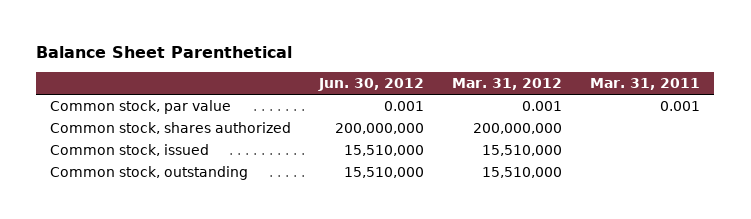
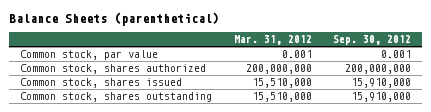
[36,46,293,59] Balance Sheet Parenthetical -> [9,12,220,27] Balance Sheets (parenthetical)
[318,78,425,92] Jun. 30, 2012 -> none
[590,78,701,91] Mar. 31, 2011 -> none
none -> [333,35,412,46] Sep. 30, 2012
[50,143,210,156] Common stock, issued -> [20,78,183,89] Common stock, shares issued
[50,165,249,180] Common stock, outstanding -> [20,92,213,103] Common stock, shares outstanding

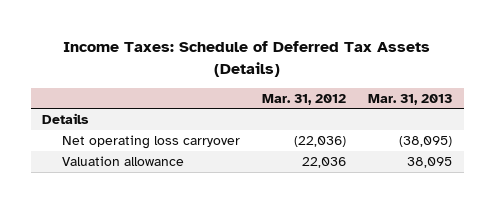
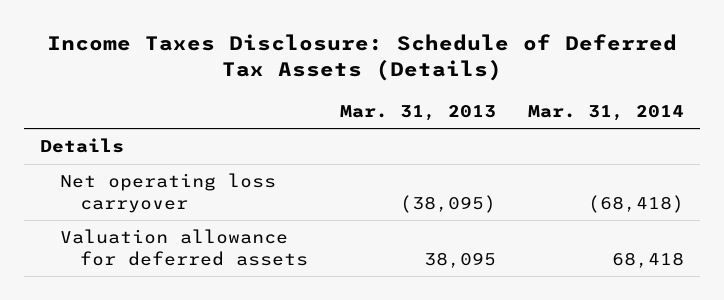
[63,41,431,77] Income Taxes: Schedule of Deferred Tax Assets (Details) -> [46,34,677,82] Income Taxes Disclosure: Schedule of Deferred Tax Assets (Details)
[262,93,347,105] Mar. 31, 2012 -> none
none -> [527,104,684,121] Mar. 31, 2014
[61,156,184,167] Valuation allowance -> [59,229,308,266] Valuation allowance for deferred assets

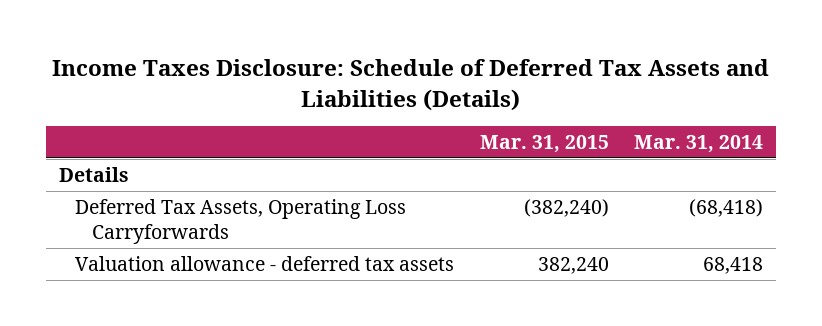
[46,34,677,82] Income Taxes Disclosure: Schedule of Deferred Tax Assets (Details) -> [51,59,769,111] Income Taxes Disclosure: Schedule of Deferred Tax Assets and Liabilities (Details)
[339,104,496,121] Mar. 31, 2013 -> none
none -> [479,135,609,154] Mar. 31, 2015
[59,173,276,213] Net operating loss carryover -> [75,198,407,244] Deferred Tax Assets, Operating Loss Carryforwards
[59,229,308,266] Valuation allowance for deferred assets -> [75,255,455,271] Valuation allowance - deferred tax assets

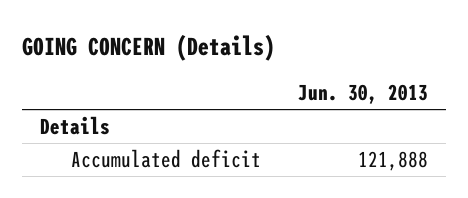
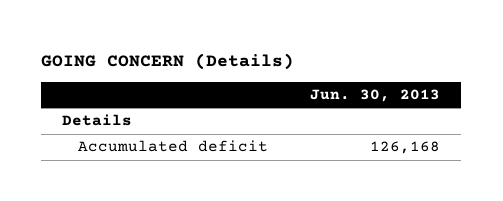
[357,151,428,172] 121,888 -> [370,141,441,155] 126,168

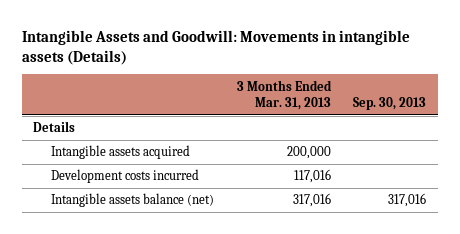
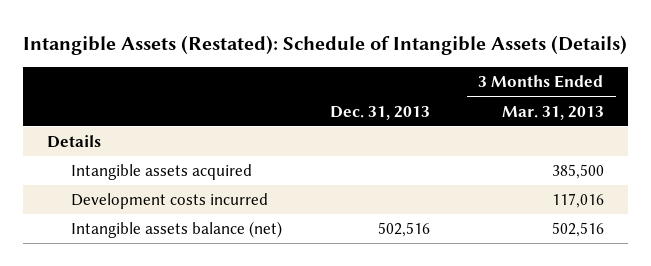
[22,29,411,65] Intangible Assets and Goodwill: Movements in intangible assets (Details) -> [23,34,628,55] Intangible Assets (Restated): Schedule of Intangible Assets (Details)
[353,97,427,111] Sep. 30, 2013 -> none
none -> [330,105,431,120] Dec. 31, 2013
[286,146,331,160] 200,000 -> [551,164,604,180] 385,500
[292,193,331,208] 317,016 -> [551,222,604,238] 502,516

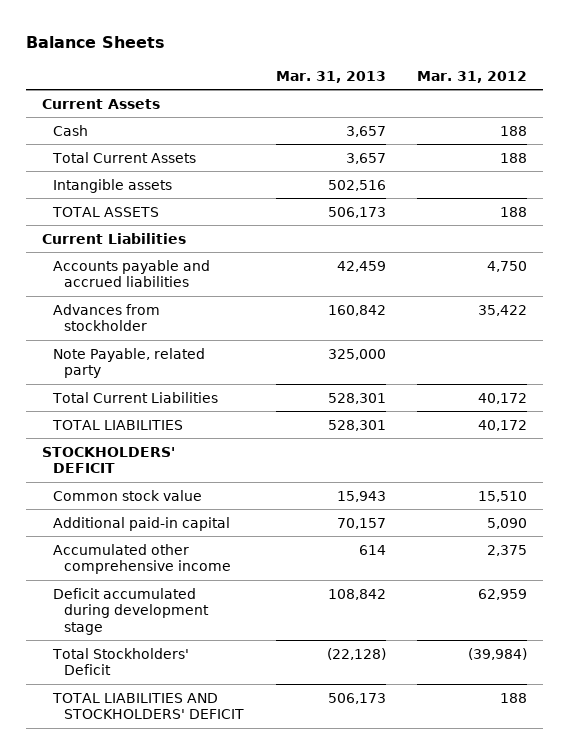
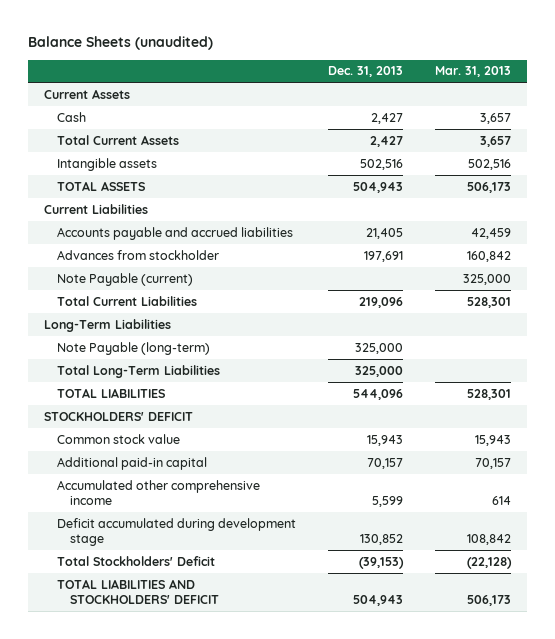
[26,36,166,49] Balance Sheets -> [28,36,214,51] Balance Sheets (unaudited)
[417,71,528,84] Mar. 31, 2012 -> none
none -> [328,66,404,78] Dec. 31, 2013
[53,347,206,379] Note Payable, related party -> [57,272,194,286] Note Payable (current)
none -> [44,318,172,332] Long-Term Liabilities
none -> [57,341,211,355] Note Payable (long-term)
none -> [57,364,221,378] Total Long-Term Liabilities

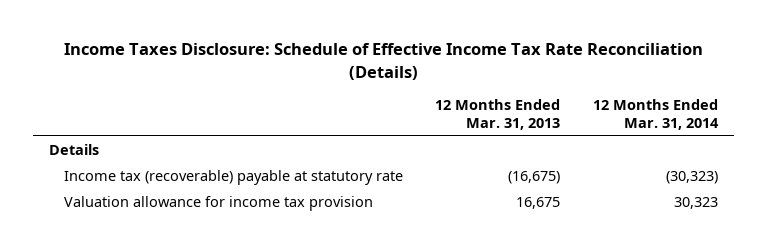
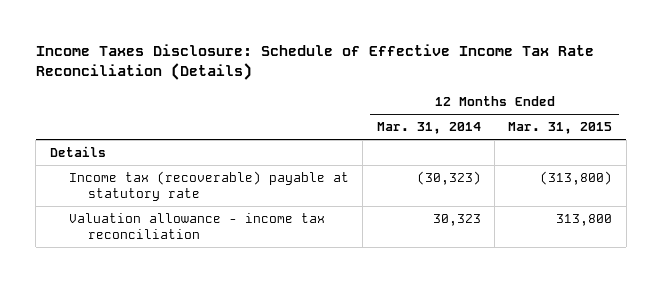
[435,99,561,130] 12 Months Ended Mar. 31, 2013 -> none
none -> [508,122,613,135] Mar. 31, 2015
[63,196,373,212] Valuation allowance for income tax provision -> [69,213,326,240] Valuation allowance - income tax reconciliation

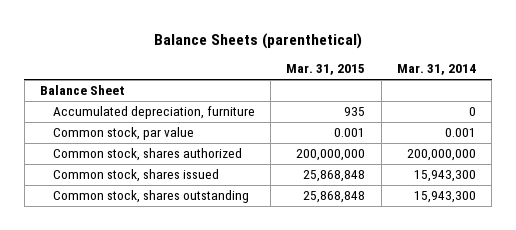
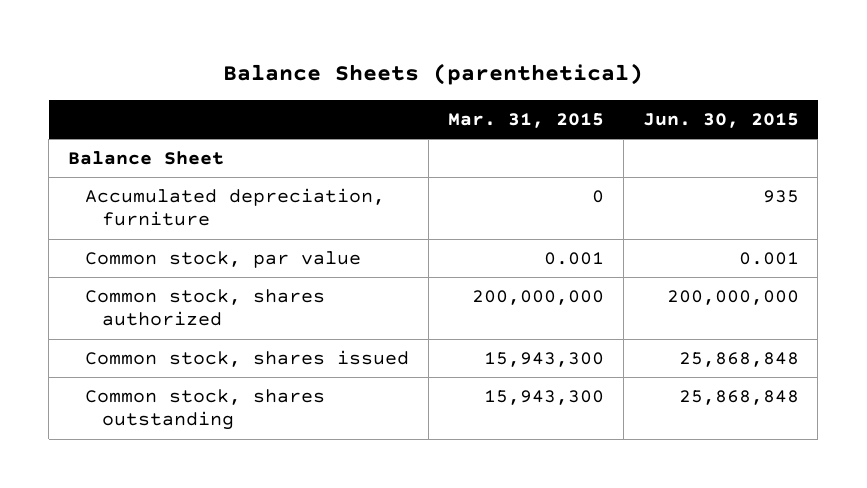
[396,64,476,76] Mar. 31, 2014 -> none
none -> [642,113,799,129] Jun. 30, 2015
[344,107,366,117] 935 -> [591,190,604,204] 0
[303,170,366,183] 25,868,848 -> [483,352,604,368] 15,943,300
[303,191,366,204] 25,868,848 -> [483,390,604,406] 15,943,300

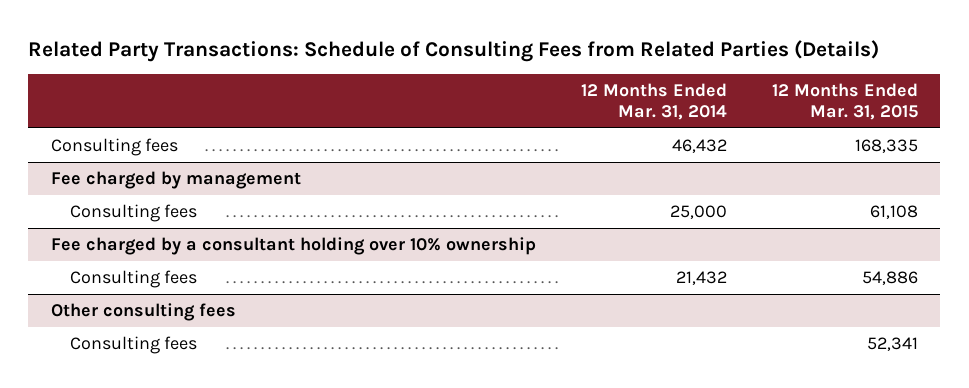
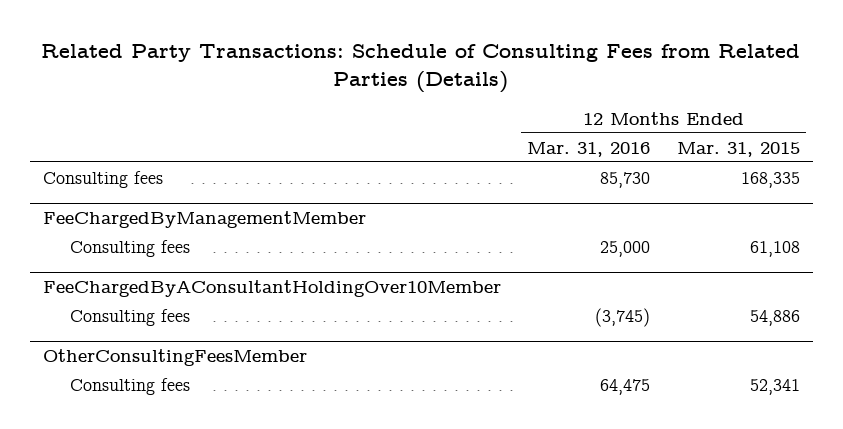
[580,83,727,121] 12 Months Ended Mar. 31, 2014 -> none
none -> [527,141,651,157] Mar. 31, 2016
[50,170,301,189] Fee charged by management -> [42,210,366,228] FeeChargedByManagementMember
[50,236,536,255] Fee charged by a consultant holding over 10% ownership -> [42,279,501,297] FeeChargedByAConsultantHoldingOver10Member
[50,302,236,321] Other consulting fees -> [42,348,307,366] OtherConsultingFeesMember

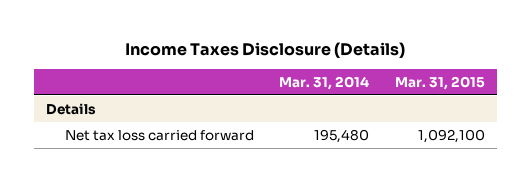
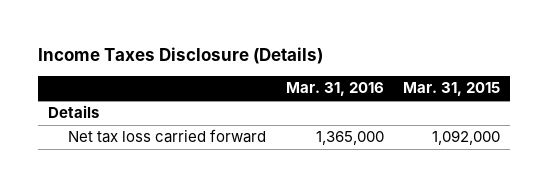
[279,75,370,90] Mar. 31, 2014 -> none
none -> [285,82,384,97] Mar. 31, 2016
[417,128,485,143] 1,092,100 -> [432,130,501,146] 1,092,000

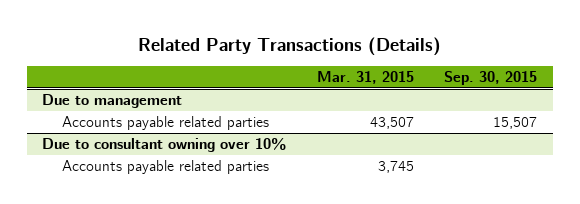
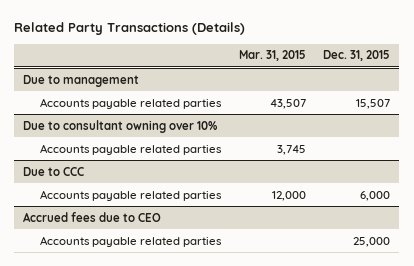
[444,71,538,86] Sep. 30, 2015 -> none
none -> [323,50,391,62] Dec. 31, 2015
none -> [23,166,85,176] Due to CCC
none -> [39,189,222,201] Accounts payable related parties
none -> [23,211,162,222] Accrued fees due to CEO
none -> [39,235,222,247] Accounts payable related parties

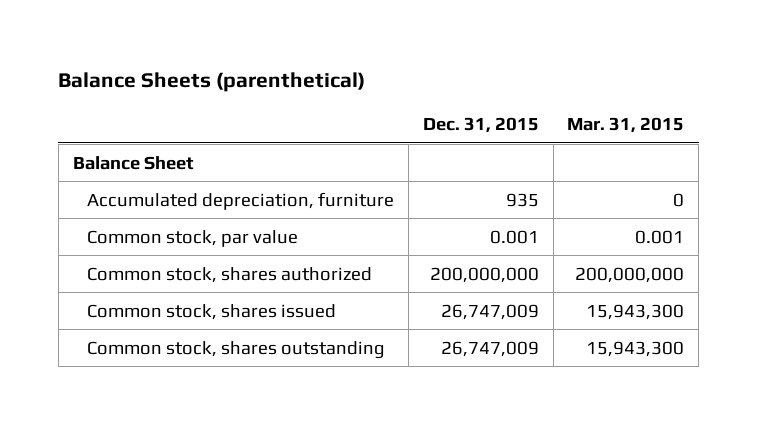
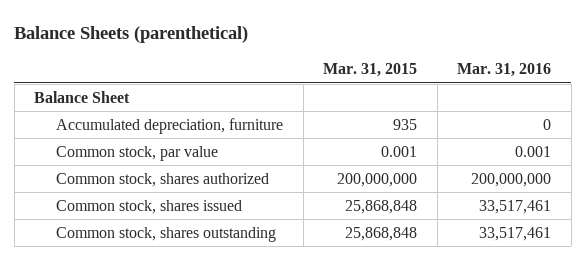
[422,117,539,134] Dec. 31, 2015 -> none
none -> [457,63,552,78] Mar. 31, 2016
[673,192,685,207] 0 -> [393,118,418,130] 935
[586,303,685,320] 15,943,300 -> [345,199,418,214] 25,868,848
[586,340,685,357] 15,943,300 -> [345,226,418,241] 25,868,848

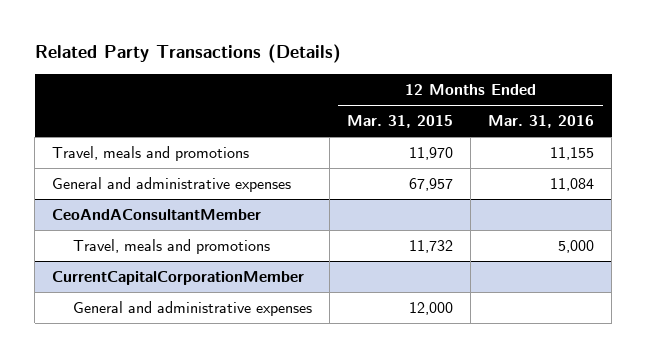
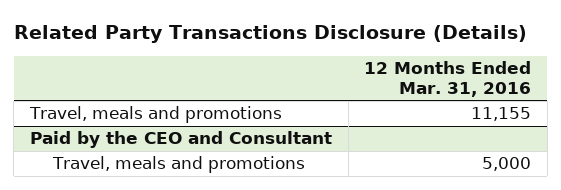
[34,44,341,64] Related Party Transactions (Details) -> [13,25,527,44] Related Party Transactions Disclosure (Details)
[347,115,454,129] Mar. 31, 2015 -> none
[52,177,292,193] General and administrative expenses -> none
[52,209,262,221] CeoAndAConsultantMember -> [29,131,332,149] Paid by the CEO and Consultant
[52,271,305,286] CurrentCapitalCorporationMember -> none
[73,301,313,317] General and administrative expenses -> none

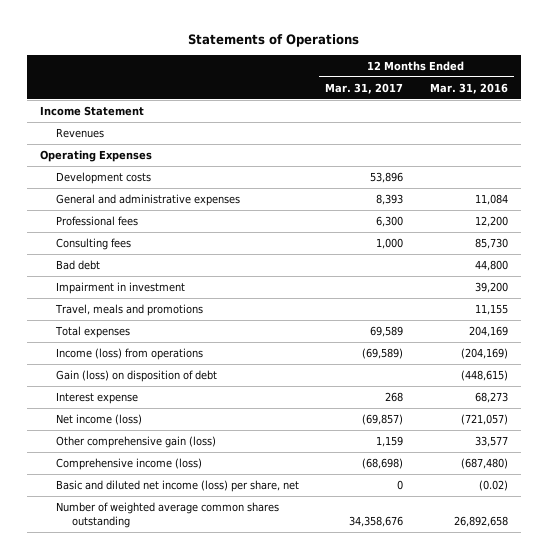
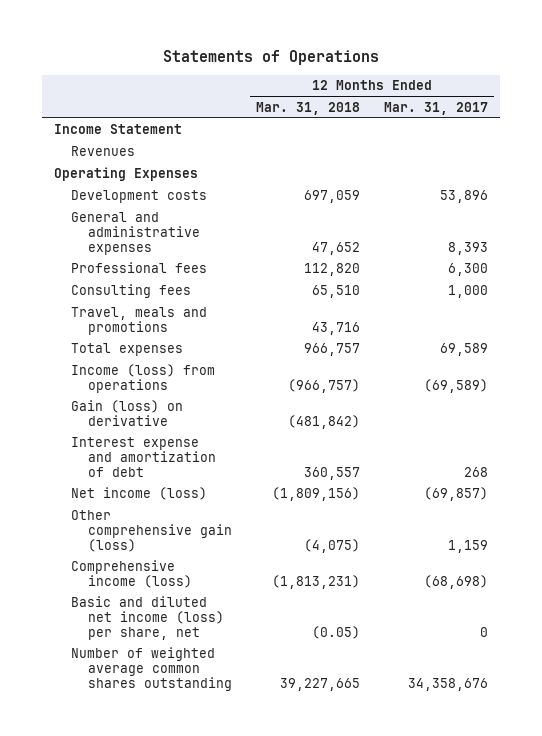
[429,82,508,94] Mar. 31, 2016 -> none
none -> [256,101,361,115] Mar. 31, 2018
[55,259,100,270] Bad debt -> none
[55,281,185,294] Impairment in investment -> none
[55,369,217,382] Gain (loss) on disposition of debt -> none
none -> [71,400,184,427] Gain (loss) on derivative
[55,391,138,404] Interest expense -> [71,437,216,478] Interest expense and amortization of debt

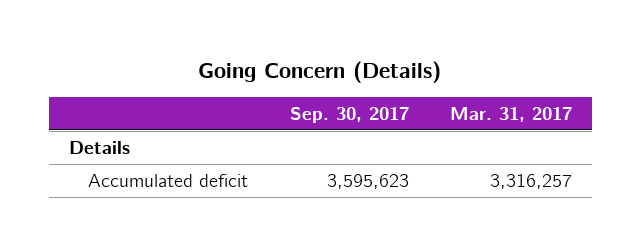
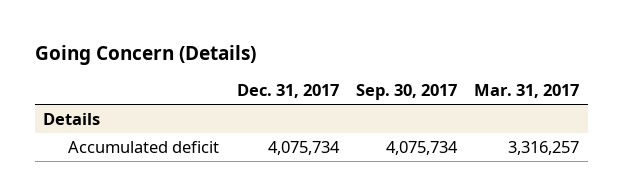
none -> [236,84,339,99] Dec. 31, 2017
[326,173,409,189] 3,595,623 -> [386,140,459,155] 4,075,734

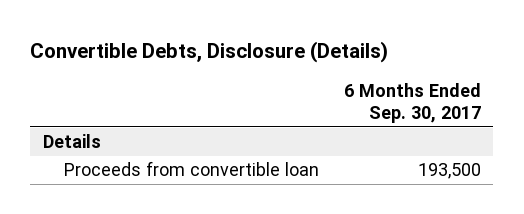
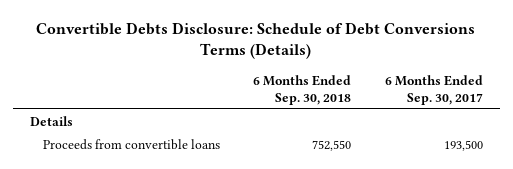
[30,41,389,64] Convertible Debts, Disclosure (Details) -> [36,22,476,60] Convertible Debts Disclosure: Schedule of Debt Conversions Terms (Details)
none -> [253,74,352,105] 6 Months Ended Sep. 30, 2018
[64,161,320,177] Proceeds from convertible loan -> [42,138,220,150] Proceeds from convertible loans

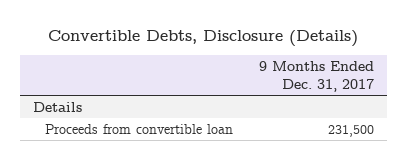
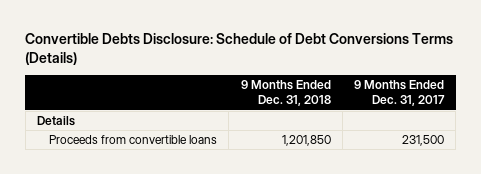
[48,30,359,48] Convertible Debts, Disclosure (Details) -> [25,33,454,66] Convertible Debts Disclosure: Schedule of Debt Conversions Terms (Details)
none -> [240,80,331,107] 9 Months Ended Dec. 31, 2018
[45,123,234,134] Proceeds from convertible loan -> [49,135,218,145] Proceeds from convertible loans

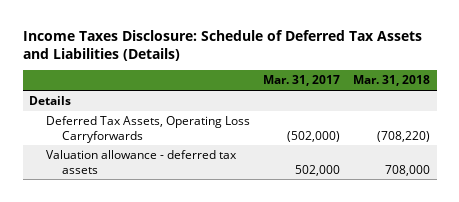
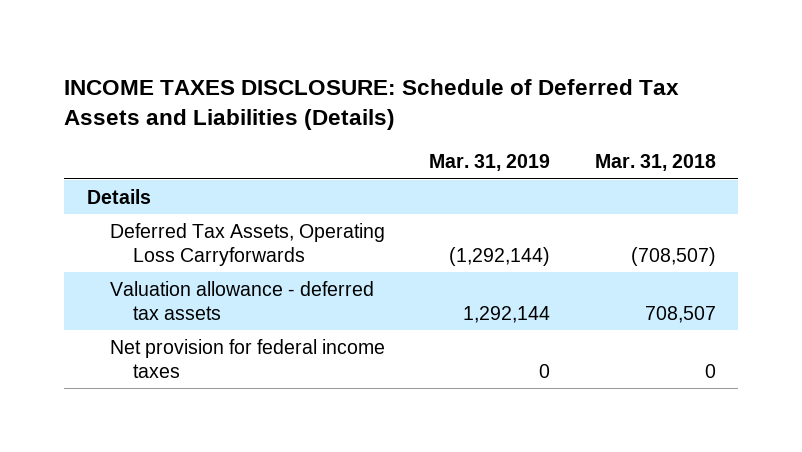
[22,29,422,61] Income Taxes Disclosure: Schedule of Deferred Tax Assets and Liabilities (Details) -> [64,78,680,130] INCOME TAXES DISCLOSURE: Schedule of Deferred Tax Assets and Liabilities (Details)
[262,75,340,87] Mar. 31, 2017 -> none
none -> [429,154,551,172] Mar. 31, 2019
[376,130,430,142] (708,220) -> [630,247,716,267] (708,507)
[384,164,430,176] 708,000 -> [644,306,716,324] 708,507
none -> [109,338,385,379] Net provision for federal income taxes

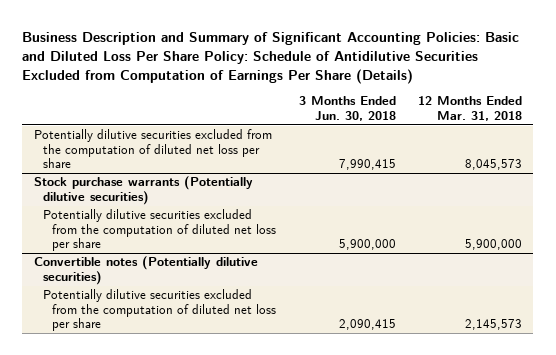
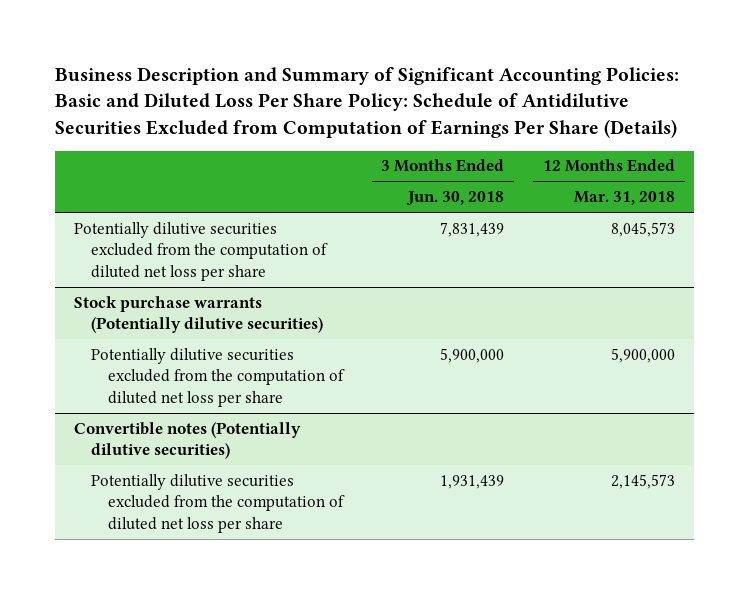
[338,159,396,171] 7,990,415 -> [440,221,505,237] 7,831,439
[338,319,396,331] 2,090,415 -> [440,474,505,489] 1,931,439

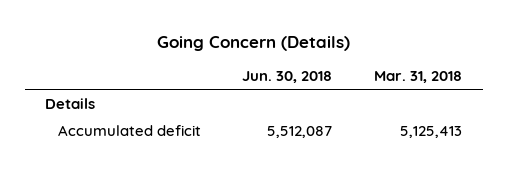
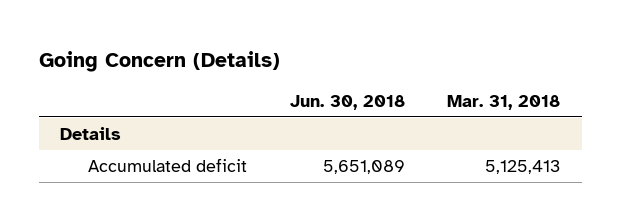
[267,125,333,138] 5,512,087 -> [322,160,405,175] 5,651,089

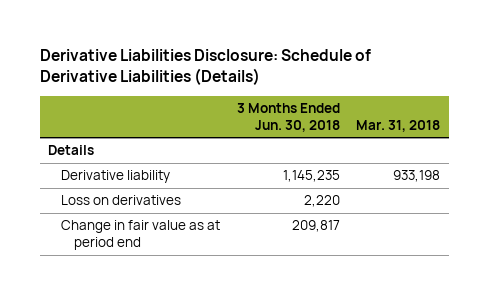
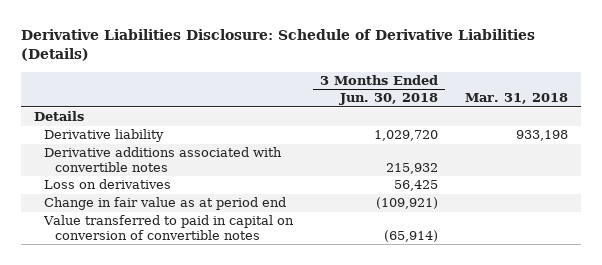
[282,170,340,183] 1,145,235 -> [374,130,439,142] 1,029,720
none -> [44,147,283,172] Derivative additions associated with convertible notes
[303,195,340,208] 2,220 -> [394,180,439,192] 56,425
[291,220,340,233] 209,817 -> [376,197,439,210] (109,921)
none -> [43,215,295,240] Value transferred to paid in capital on conversion of convertible notes

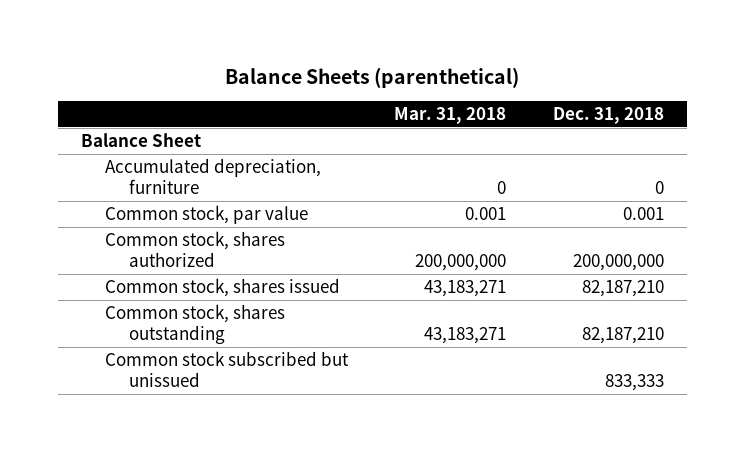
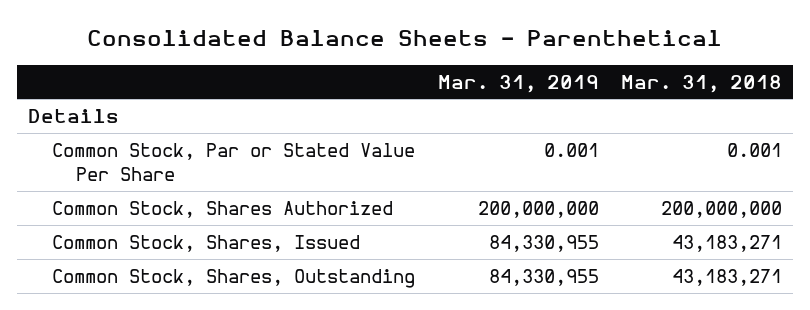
[225,66,520,88] Balance Sheets (parenthetical) -> [87,30,723,47] Consolidated Balance Sheets - Parenthetical
[552,106,664,124] Dec. 31, 2018 -> none
none -> [437,74,599,93] Mar. 31, 2019
[80,133,201,148] Balance Sheet -> none
[104,158,321,194] Accumulated depreciation, furniture -> none
[104,351,349,387] Common stock subscribed but unissued -> none
none -> [28,108,120,123] Details
[104,205,308,225] Common stock, par value -> [52,142,416,181] Common Stock, Par or Stated Value Per Share
[104,231,285,267] Common stock, shares authorized -> [52,200,394,218] Common Stock, Shares Authorized
[104,278,340,298] Common stock, shares issued -> [52,234,361,252] Common Stock, Shares, Issued
[104,304,285,344] Common stock, shares outstanding -> [52,268,416,288] Common Stock, Shares, Outstanding

